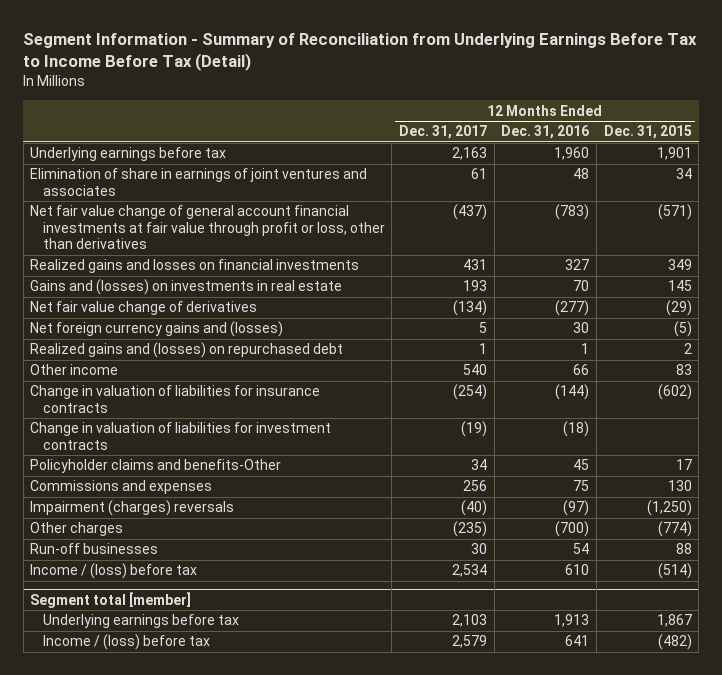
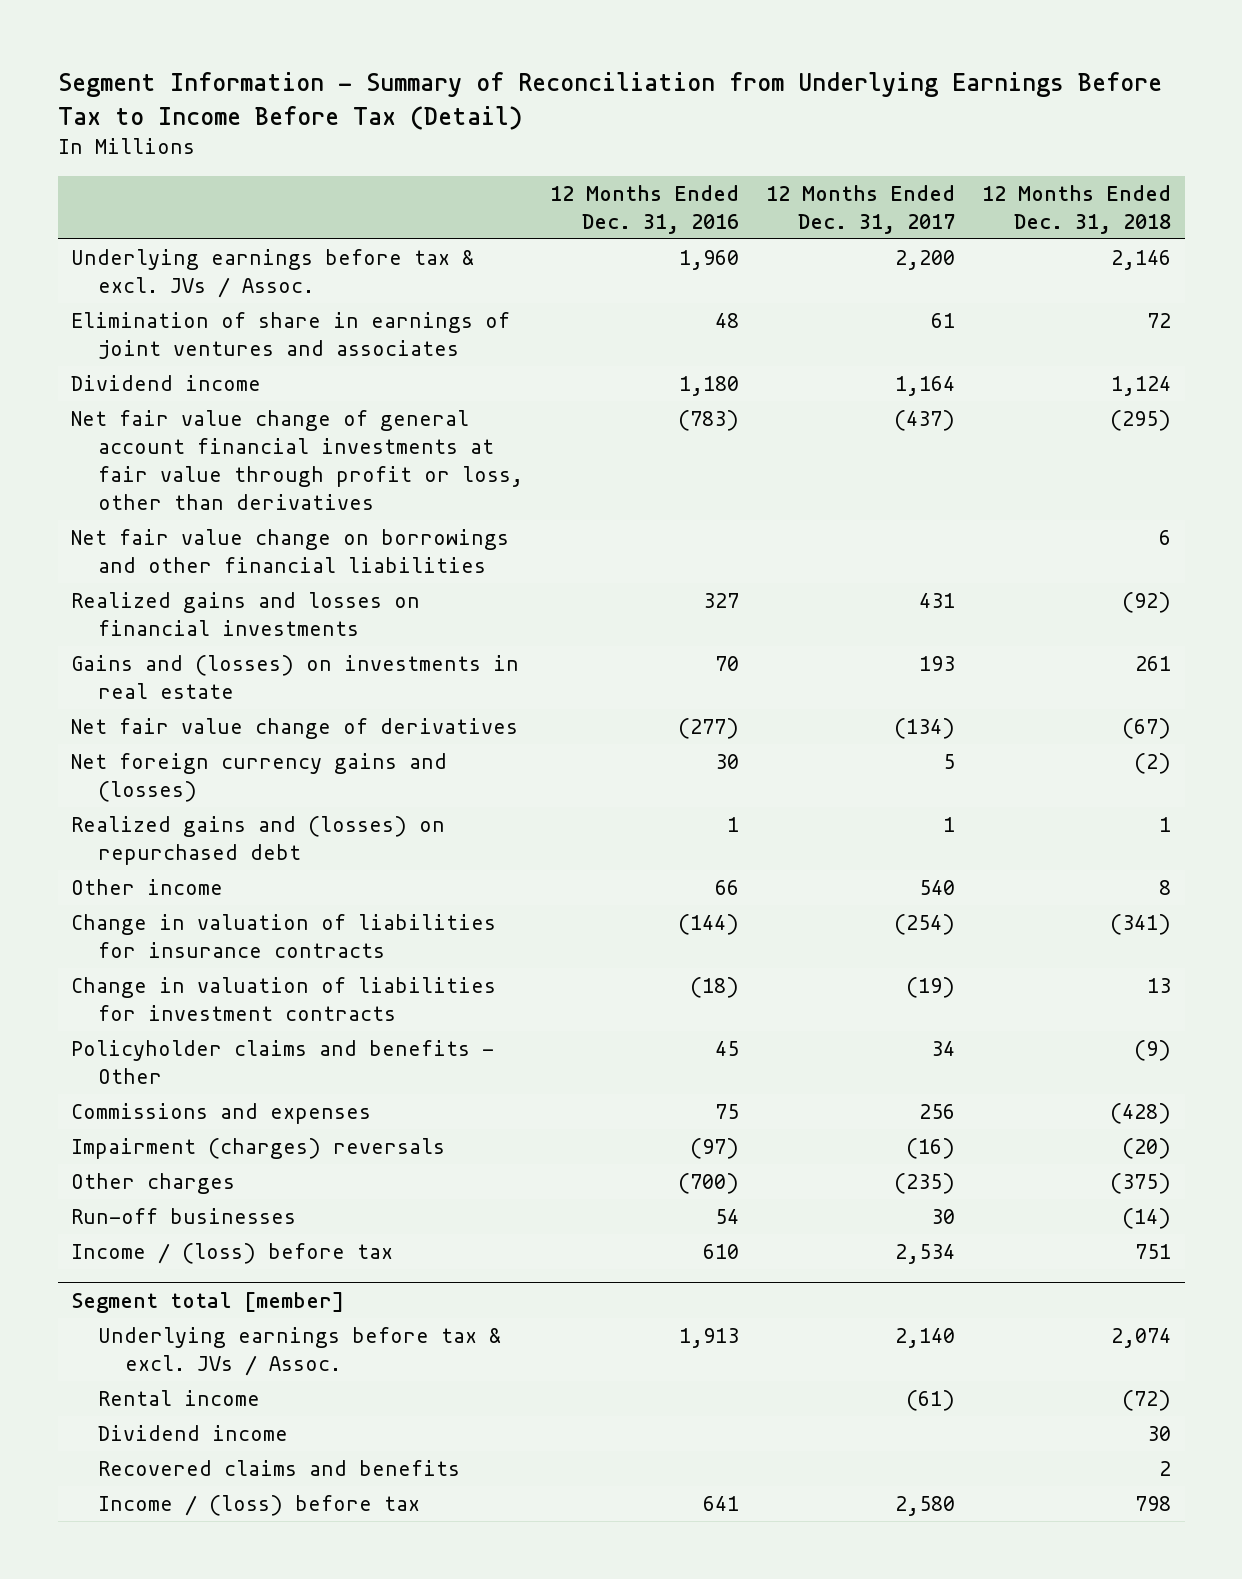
[603,125,692,140] Dec. 31, 2015 -> none
none -> [982,185,1172,234] 12 Months Ended Dec. 31, 2018
[30,147,227,162] Underlying earnings before tax -> [71,248,475,298] Underlying earnings before tax & excl. JVs / Assoc.
[451,147,487,161] 2,163 -> [895,249,956,270] 2,200
none -> [71,374,262,391] Dividend income
none -> [71,528,510,573] Net fair value change on borrowings and other financial liabilities
[30,459,282,474] Policyholder claims and benefits-Other -> [71,1039,495,1084] Policyholder claims and benefits - Other
[460,500,487,517] (40) -> [906,1137,956,1159] (16)
[42,614,239,629] Underlying earnings before tax -> [98,1326,502,1376] Underlying earnings before tax & excl. JVs / Assoc.
[451,614,487,628] 2,103 -> [895,1327,956,1348] 2,140
none -> [98,1389,261,1406] Rental income
none -> [98,1424,289,1441] Dividend income
none -> [98,1459,461,1476] Recovered claims and benefits
[451,635,487,649] 2,579 -> [895,1495,956,1516] 2,580

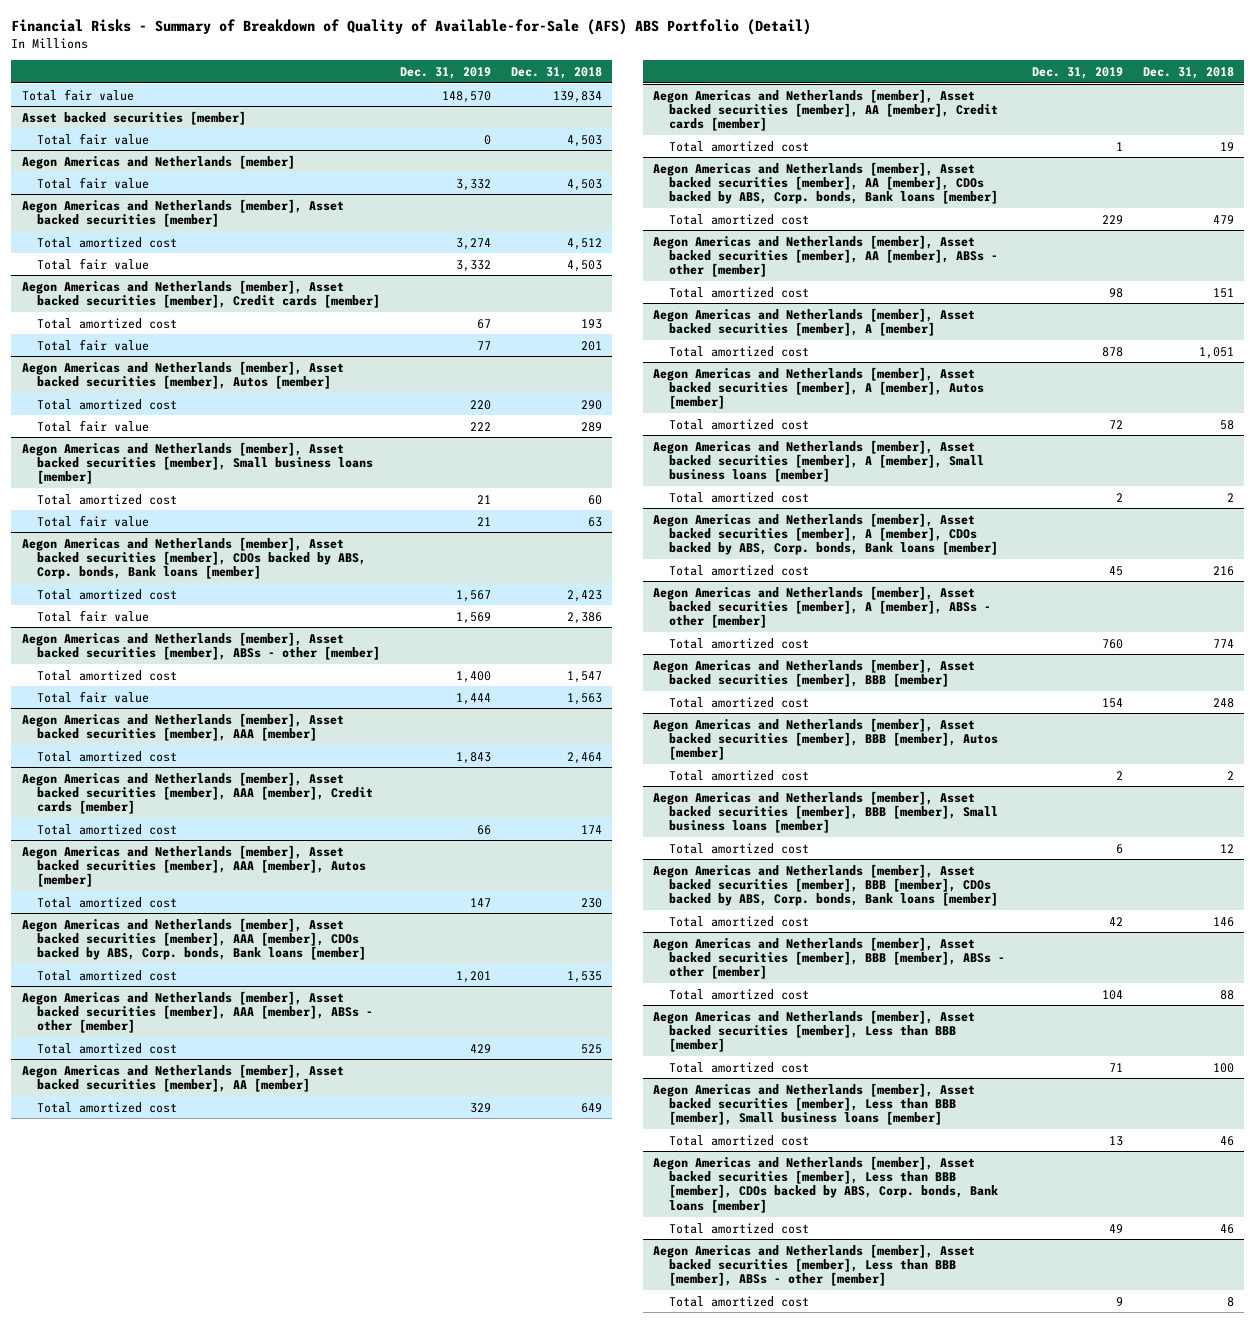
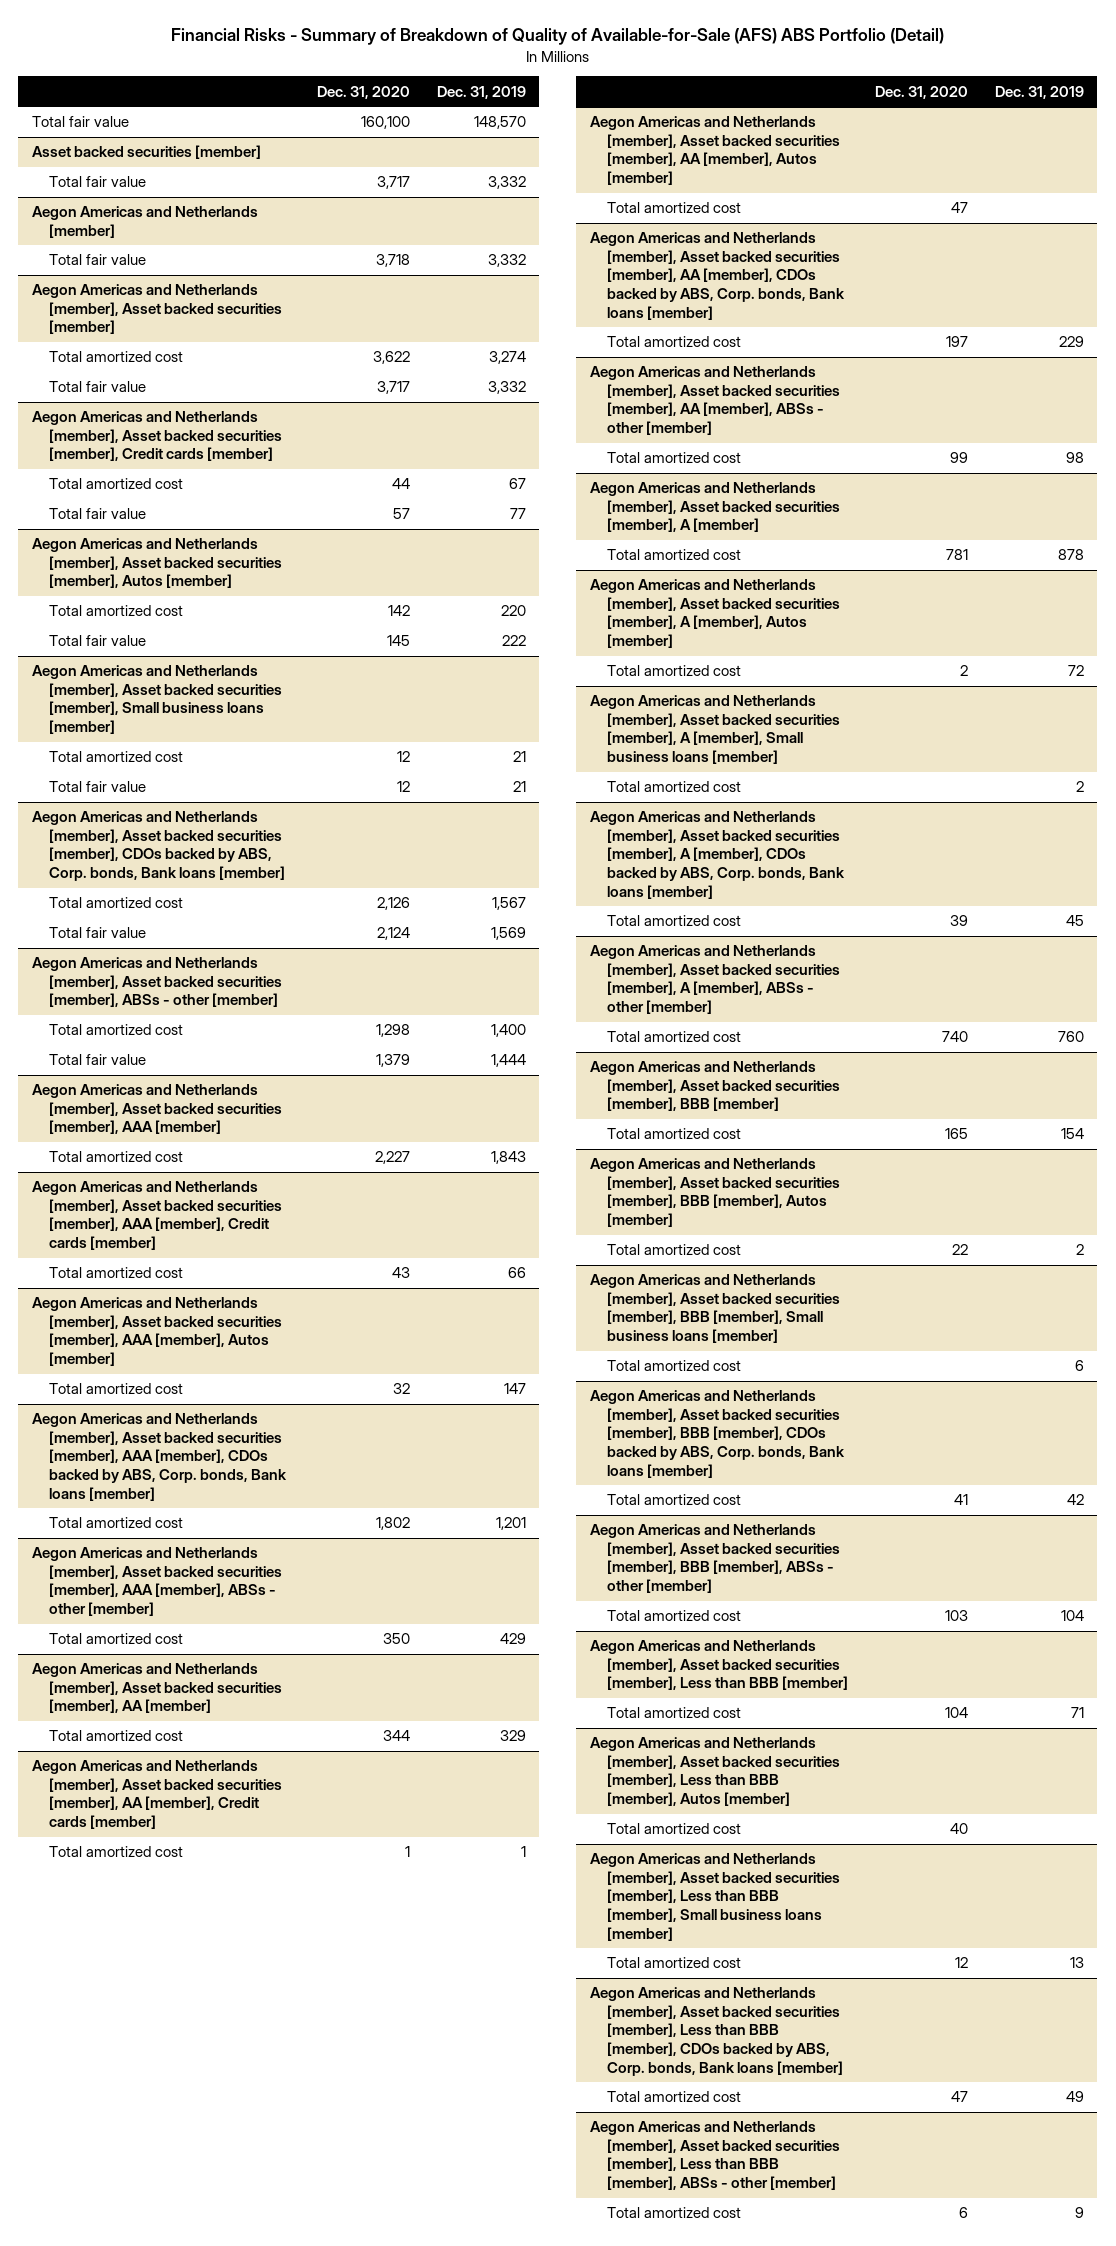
[511,66,603,79] Dec. 31, 2018 -> none
none -> [316,85,410,99] Dec. 31, 2020
[483,134,491,145] 0 -> [487,176,526,190] 3,332
none -> [589,116,841,186] Aegon Americas and Netherlands [member], Asset backed securities [member], AA [member], Autos [member]
none -> [607,202,742,214] Total amortized cost
none -> [589,1737,841,1807] Aegon Americas and Netherlands [member], Asset backed securities [member], Less than BBB [member], Autos [member]
none -> [607,1823,742,1835] Total amortized cost

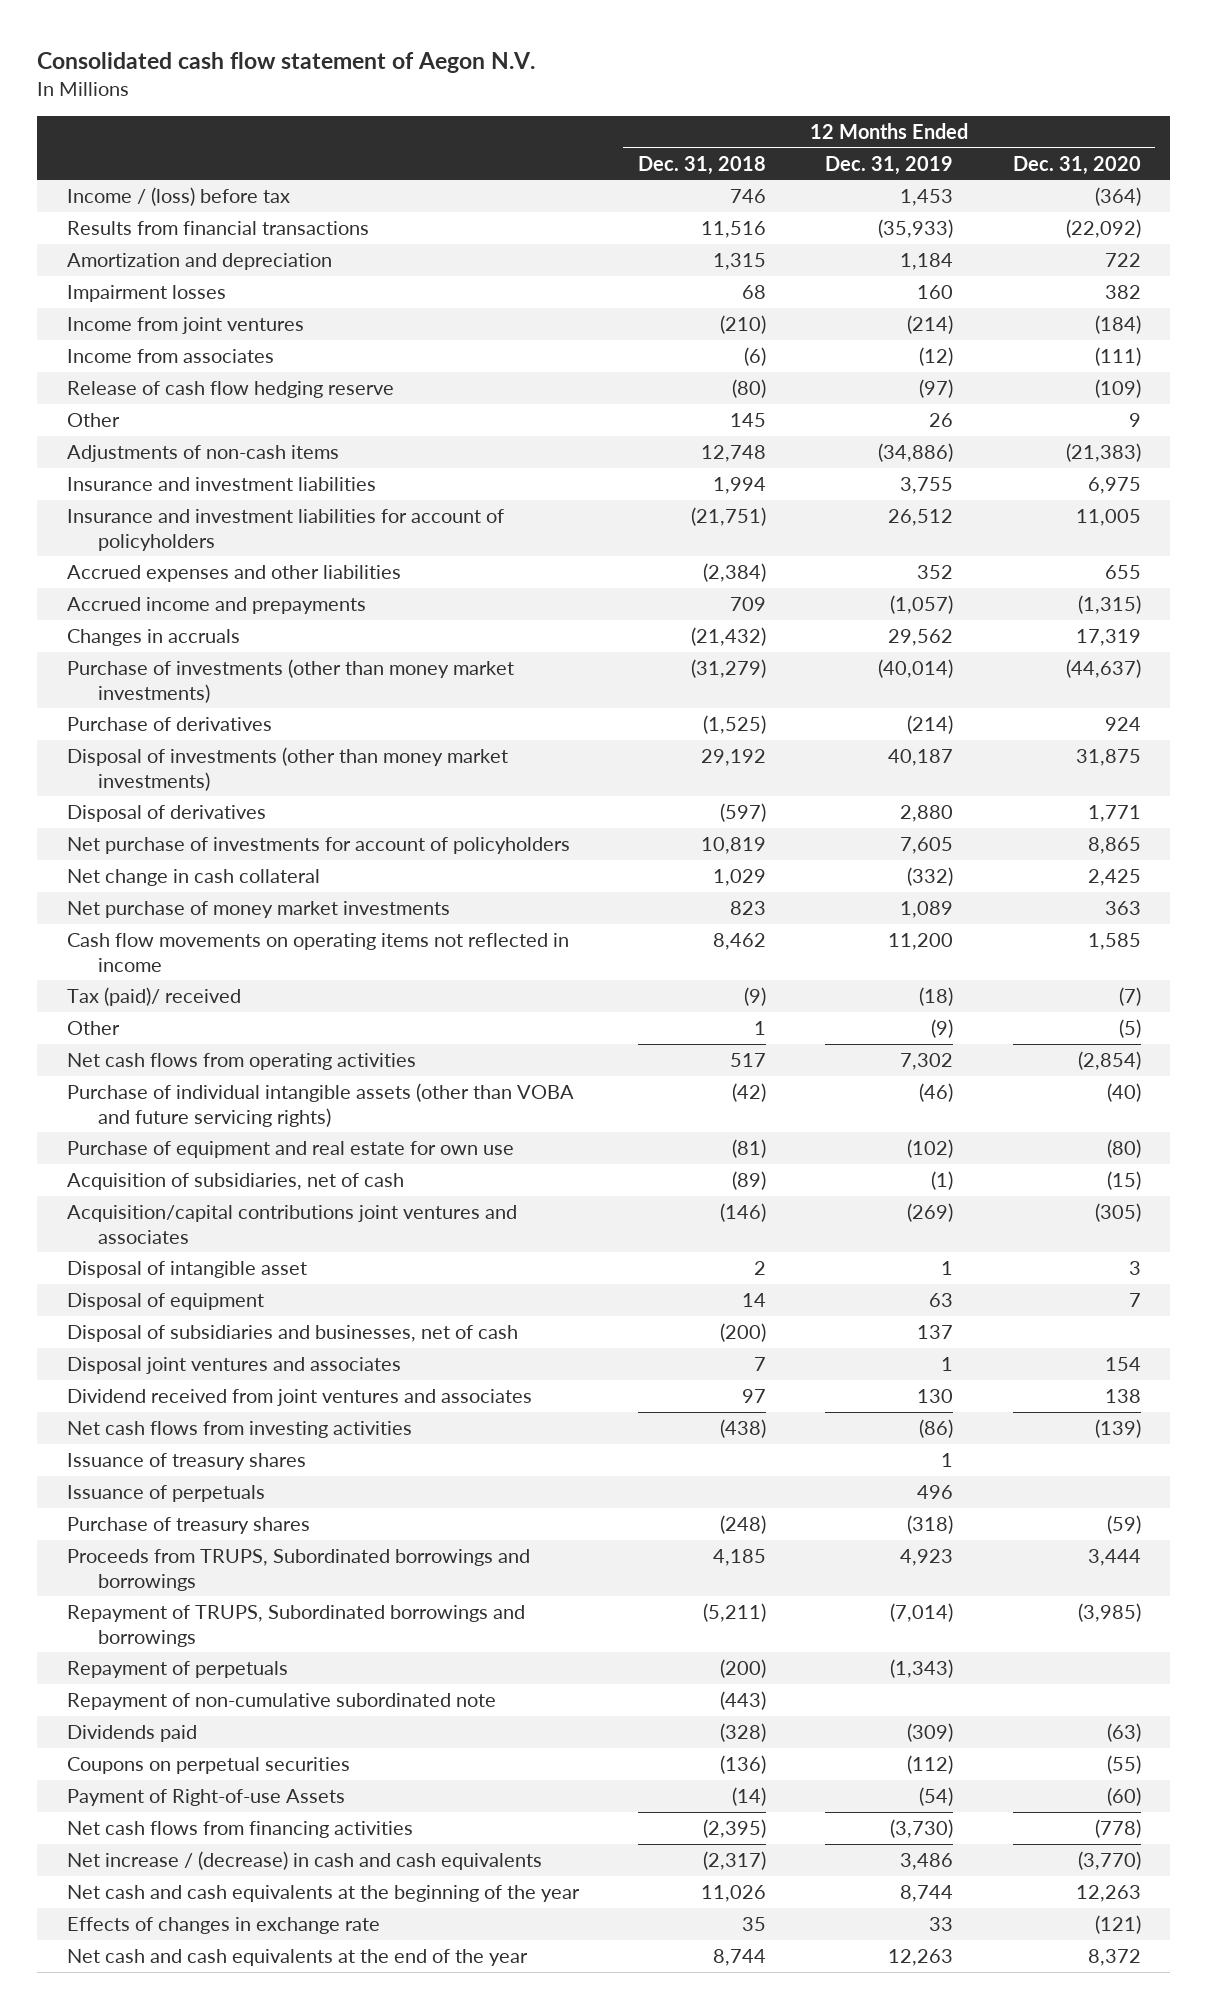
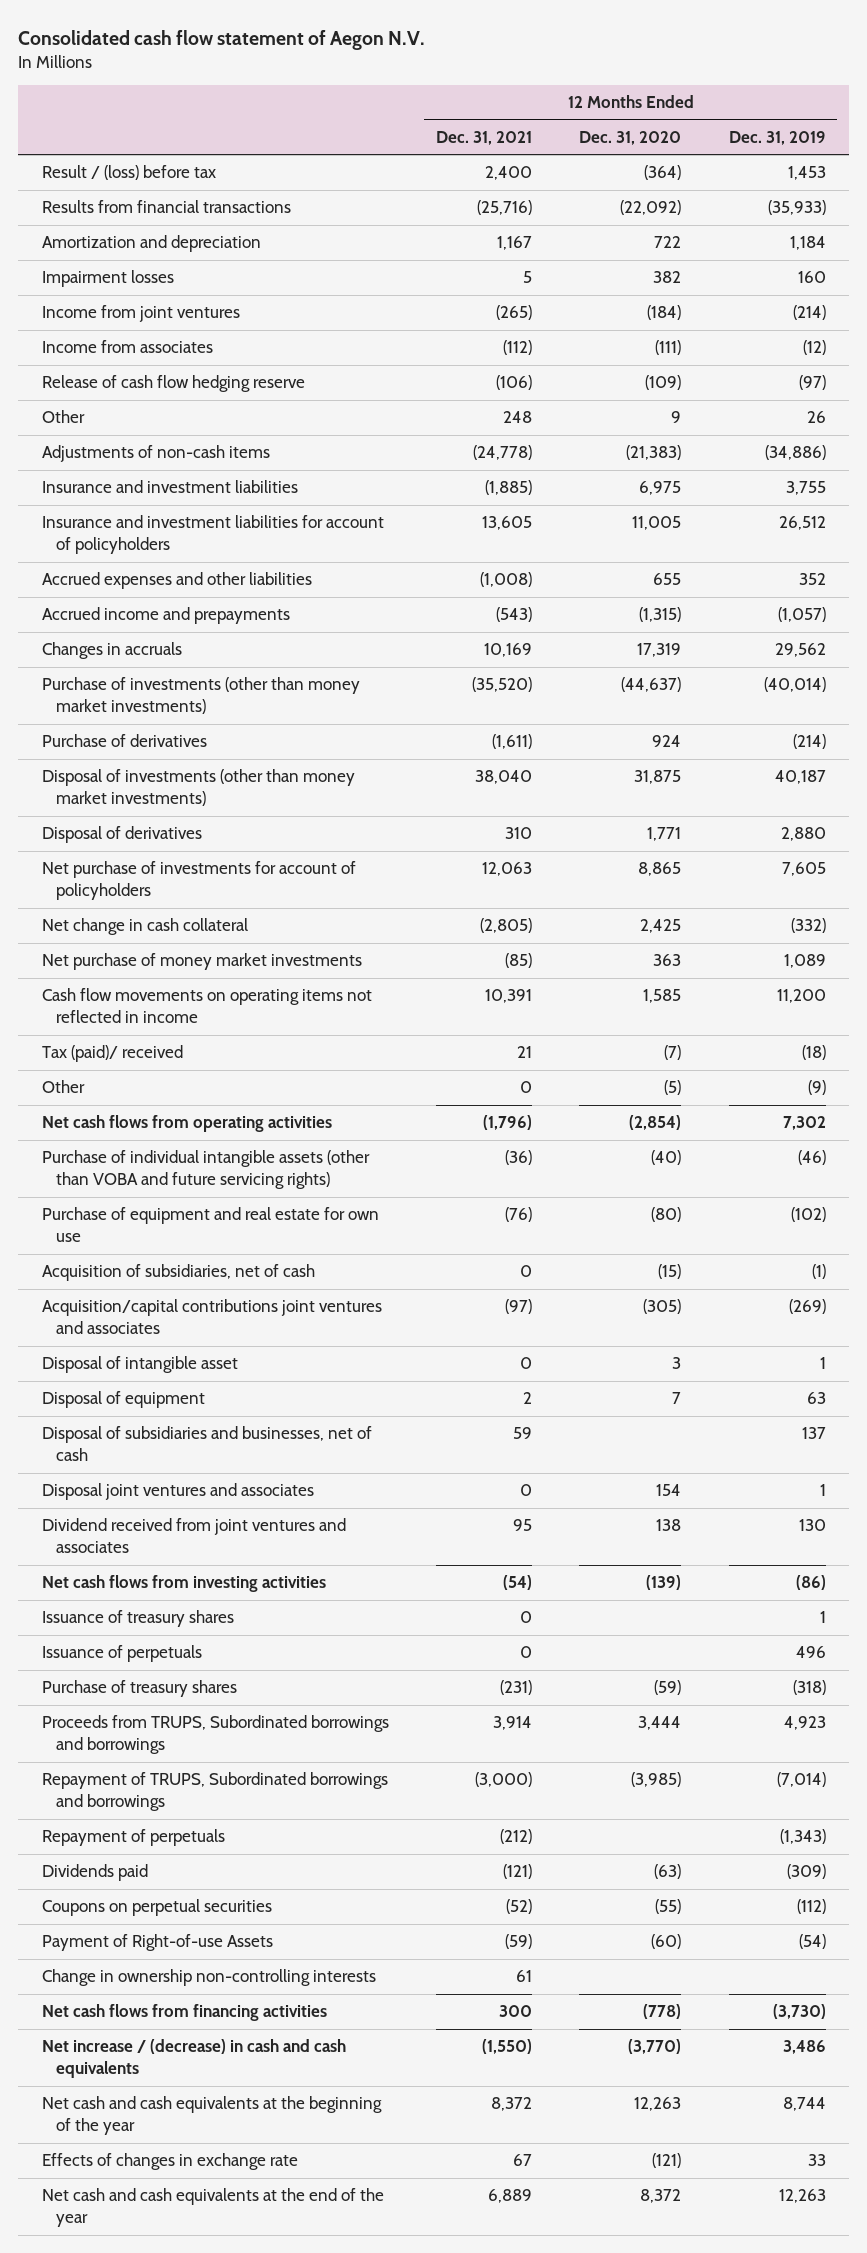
[638,155,767,175] Dec. 31, 2018 -> none
none -> [435,130,532,145] Dec. 31, 2021
[66,187,290,207] Income / (loss) before tax -> [41,165,216,181] Result / (loss) before tax
[66,1693,496,1711] Repayment of non-cumulative subordinated note -> none
none -> [41,1969,376,1987] Change in ownership non-controlling interests

